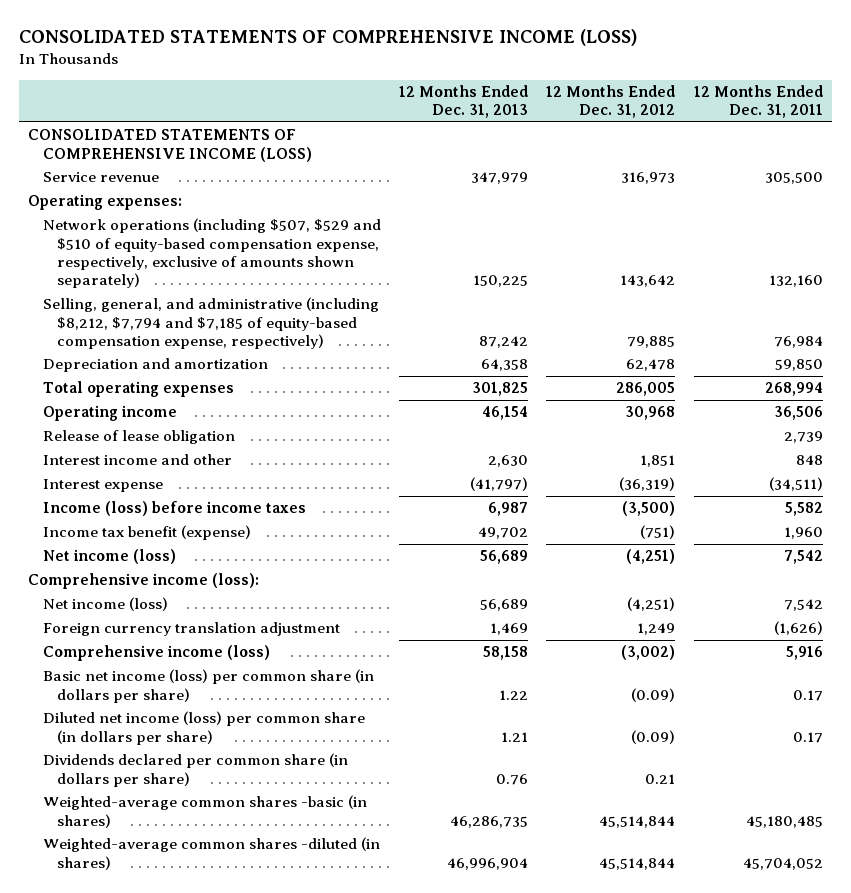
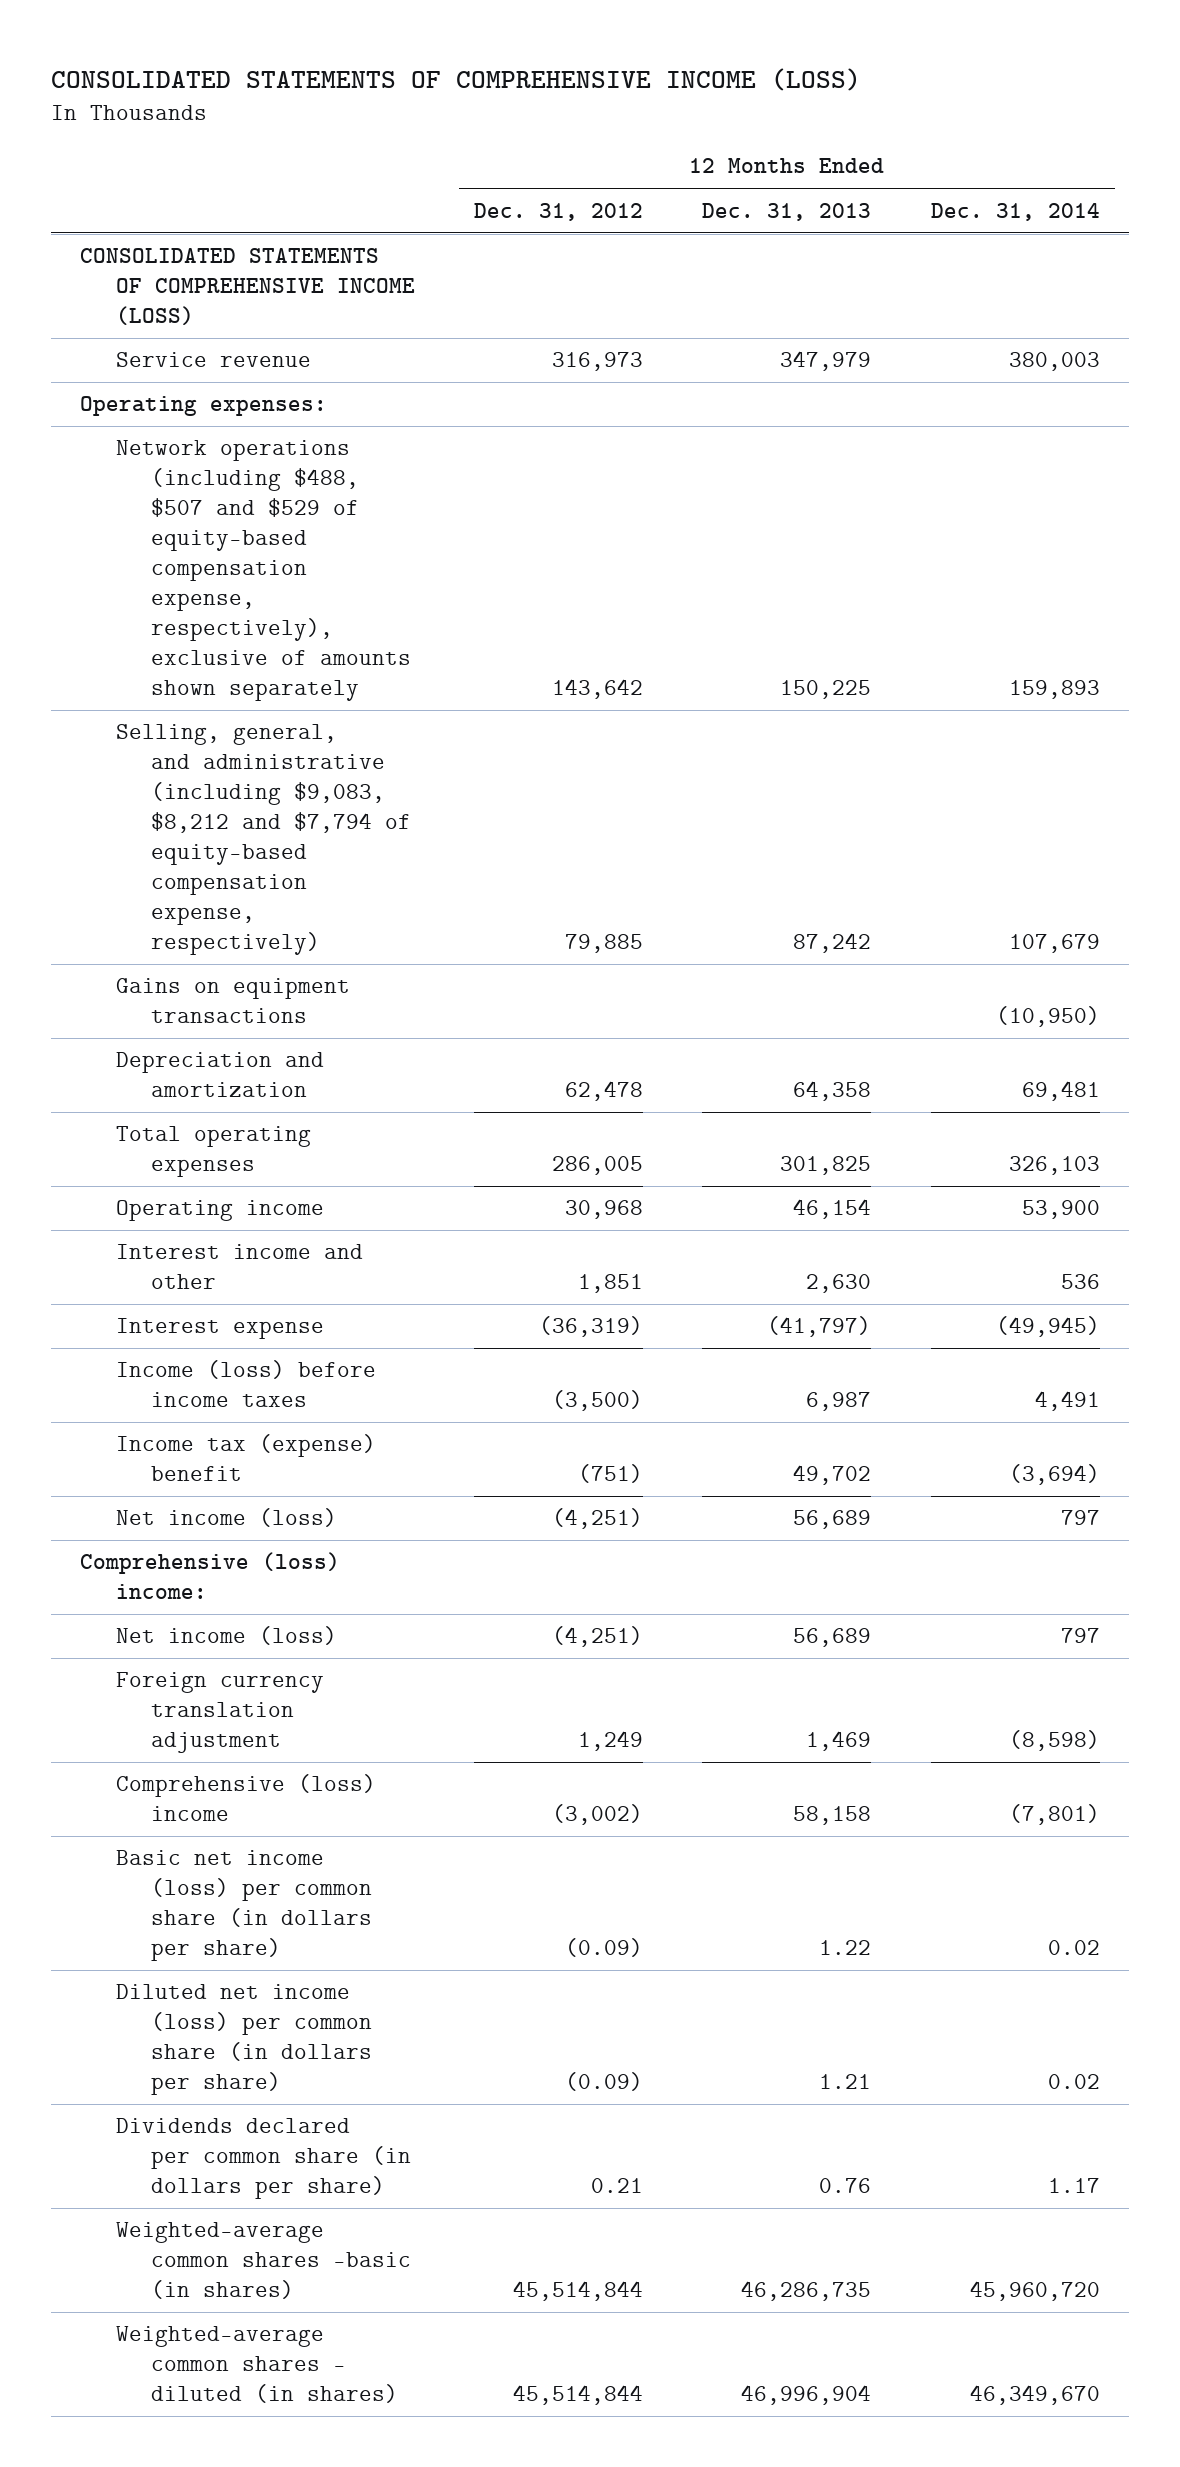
[693,85,823,119] 12 Months Ended Dec. 31, 2011 -> none
none -> [930,202,1100,221] Dec. 31, 2014
[42,218,381,289] Network operations (including $507, $529 and $510 of equity-based compensation expense, respectively, exclusive of amounts shown separately) -> [115,440,412,702] Network operations (including $488, $507 and $529 of equity-based compensation expense, respectively), exclusive of amounts shown separately
[42,297,379,349] Selling, general, and administrative (including $8,212, $7,794 and $7,185 of equity-based compensation expense, respectively) -> [115,724,412,956] Selling, general, and administrative (including $9,083, $8,212 and $7,794 of equity-based compensation expense, respectively)
none -> [115,978,350,1024] Gains on equipment transactions
[42,430,235,445] Release of lease obligation -> none
[42,525,251,541] Income tax benefit (expense) -> [115,1434,376,1482] Income tax (expense) benefit
[28,573,260,590] Comprehensive income (loss): -> [80,1552,341,1600] Comprehensive (loss) income:
[42,645,270,662] Comprehensive income (loss) -> [115,1774,376,1822] Comprehensive (loss) income
[42,837,380,870] Weighted-average common shares -diluted (in shares) -> [115,2326,399,2404] Weighted-average common shares - diluted (in shares)

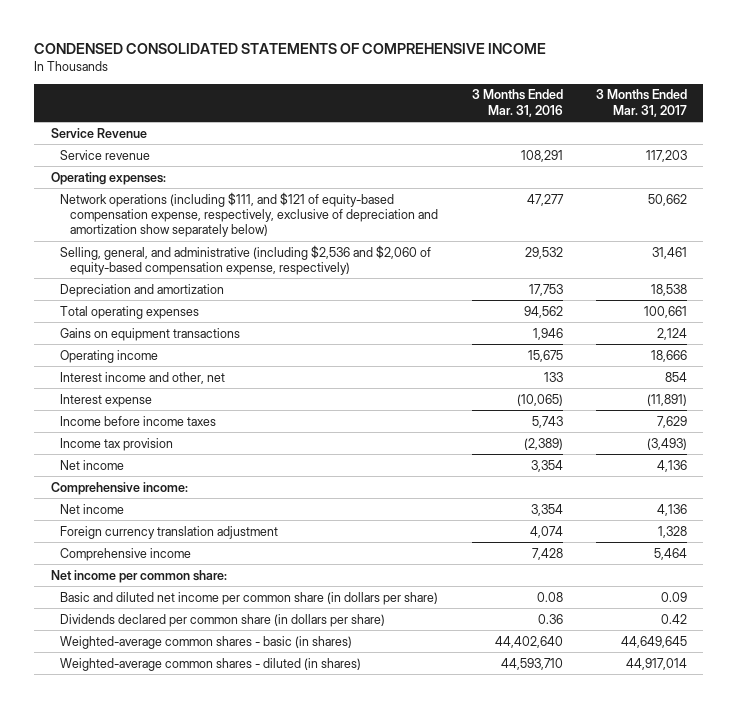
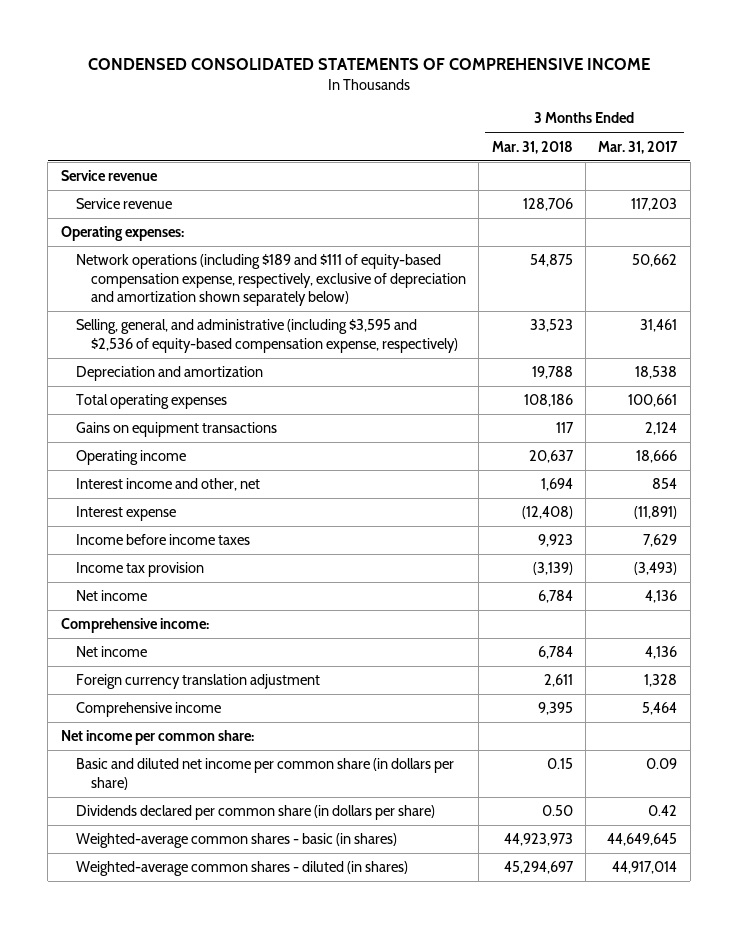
[471,89,563,117] 3 Months Ended Mar. 31, 2016 -> none
none -> [491,140,573,154] Mar. 31, 2018
[50,127,147,138] Service Revenue -> [60,170,158,182] Service revenue
[60,191,439,238] Network operations (including $111, and $121 of equity-based compensation expense, respectively, exclusive of depreciation and amortization show separately below) -> [75,254,466,306] Network operations (including $189 and $111 of equity-based compensation expense, respectively, exclusive of depreciation and amortization shown separately below)
[60,244,432,275] Selling, general, and administrative (including $2,536 and $2,060 of equity-based compensation expense, respectively) -> [75,319,458,353] Selling, general, and administrative (including $3,595 and $2,536 of equity-based compensation expense, respectively)

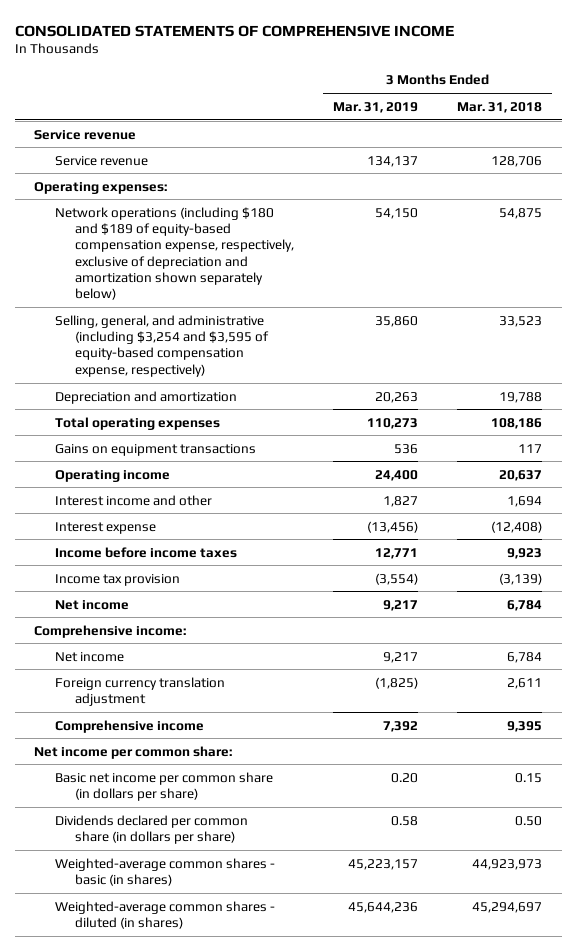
[88,58,651,71] CONDENSED CONSOLIDATED STATEMENTS OF COMPREHENSIVE INCOME -> [14,24,454,37] CONSOLIDATED STATEMENTS OF COMPREHENSIVE INCOME
[598,140,679,154] Mar. 31, 2017 -> none
none -> [333,101,419,113] Mar. 31, 2019
[75,254,466,306] Network operations (including $189 and $111 of equity-based compensation expense, respectively, exclusive of depreciation and amortization shown separately below) -> [54,206,294,301] Network operations (including $180 and $189 of equity-based compensation expense, respectively, exclusive of depreciation and amortization shown separately below)
[75,319,458,353] Selling, general, and administrative (including $3,595 and $2,536 of equity-based compensation expense, respectively) -> [54,314,269,377] Selling, general, and administrative (including $3,254 and $3,595 of equity-based compensation expense, respectively)
[75,478,260,492] Interest income and other, net -> [54,494,212,506] Interest income and other
[75,758,454,790] Basic and diluted net income per common share (in dollars per share) -> [54,771,273,801] Basic net income per common share (in dollars per share)

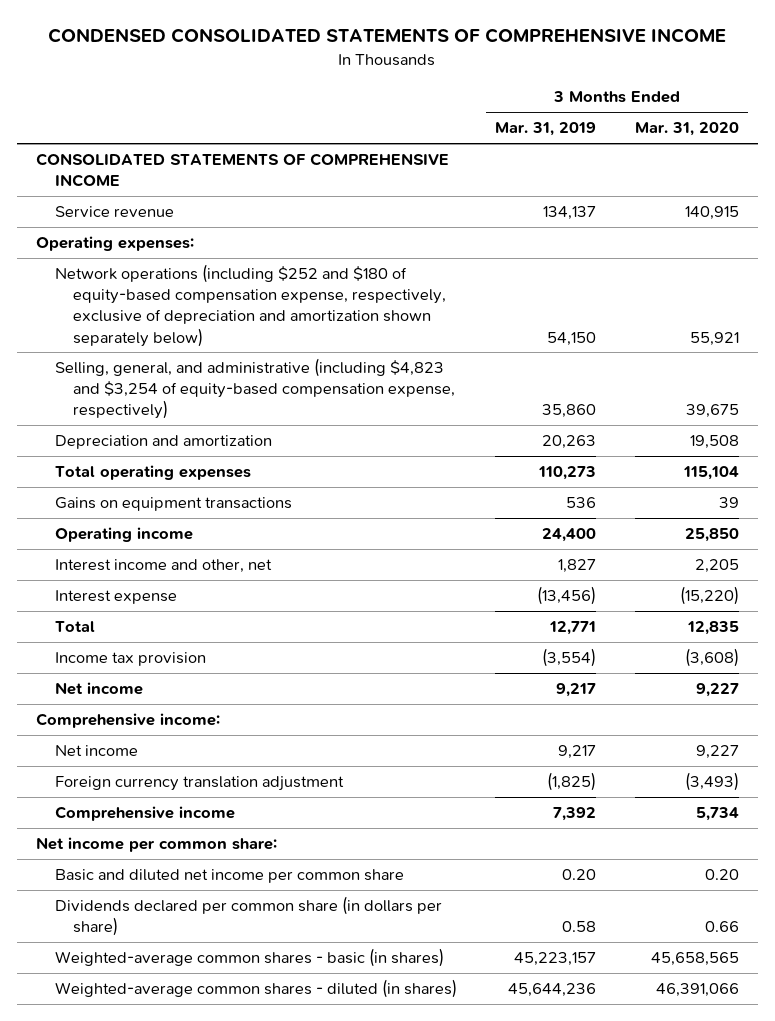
[14,24,454,37] CONSOLIDATED STATEMENTS OF COMPREHENSIVE INCOME -> [48,28,727,44] CONDENSED CONSOLIDATED STATEMENTS OF COMPREHENSIVE INCOME
[457,101,543,113] Mar. 31, 2018 -> none
none -> [634,122,739,137] Mar. 31, 2020
[34,129,137,140] Service revenue -> none
none -> [36,153,450,188] CONSOLIDATED STATEMENTS OF COMPREHENSIVE INCOME
[54,206,294,301] Network operations (including $180 and $189 of equity-based compensation expense, respectively, exclusive of depreciation and amortization shown separately below) -> [54,264,447,347] Network operations (including $252 and $180 of equity-based compensation expense, respectively, exclusive of depreciation and amortization shown separately below)
[54,314,269,377] Selling, general, and administrative (including $3,254 and $3,595 of equity-based compensation expense, respectively) -> [54,358,456,420] Selling, general, and administrative (including $4,823 and $3,254 of equity-based compensation expense, respectively)
[54,494,212,506] Interest income and other -> [54,559,272,574] Interest income and other, net
[54,546,237,558] Income before income taxes -> [54,621,95,633] Total
[54,771,273,801] Basic net income per common share (in dollars per share) -> [54,869,404,884] Basic and diluted net income per common share

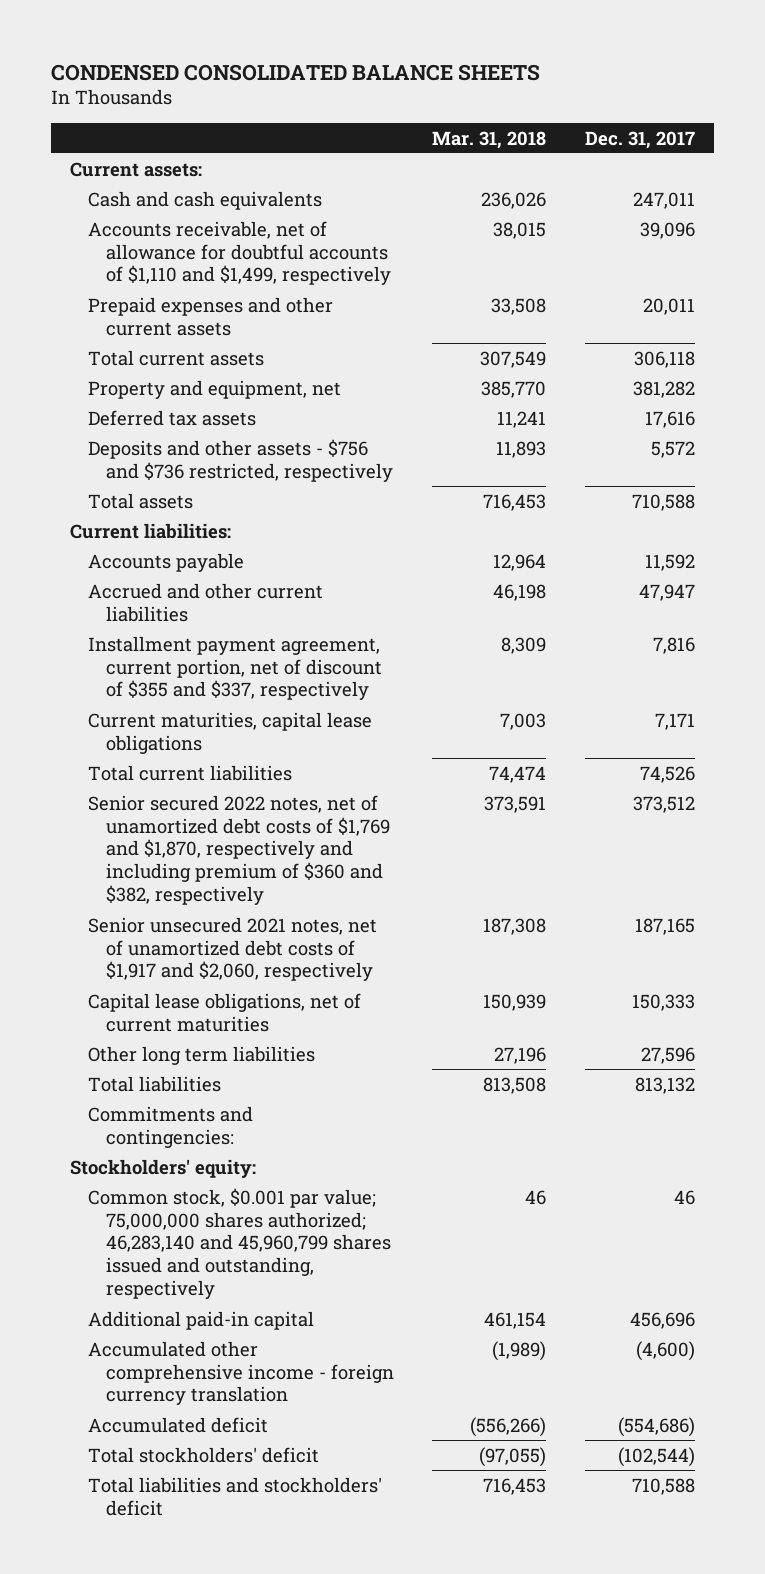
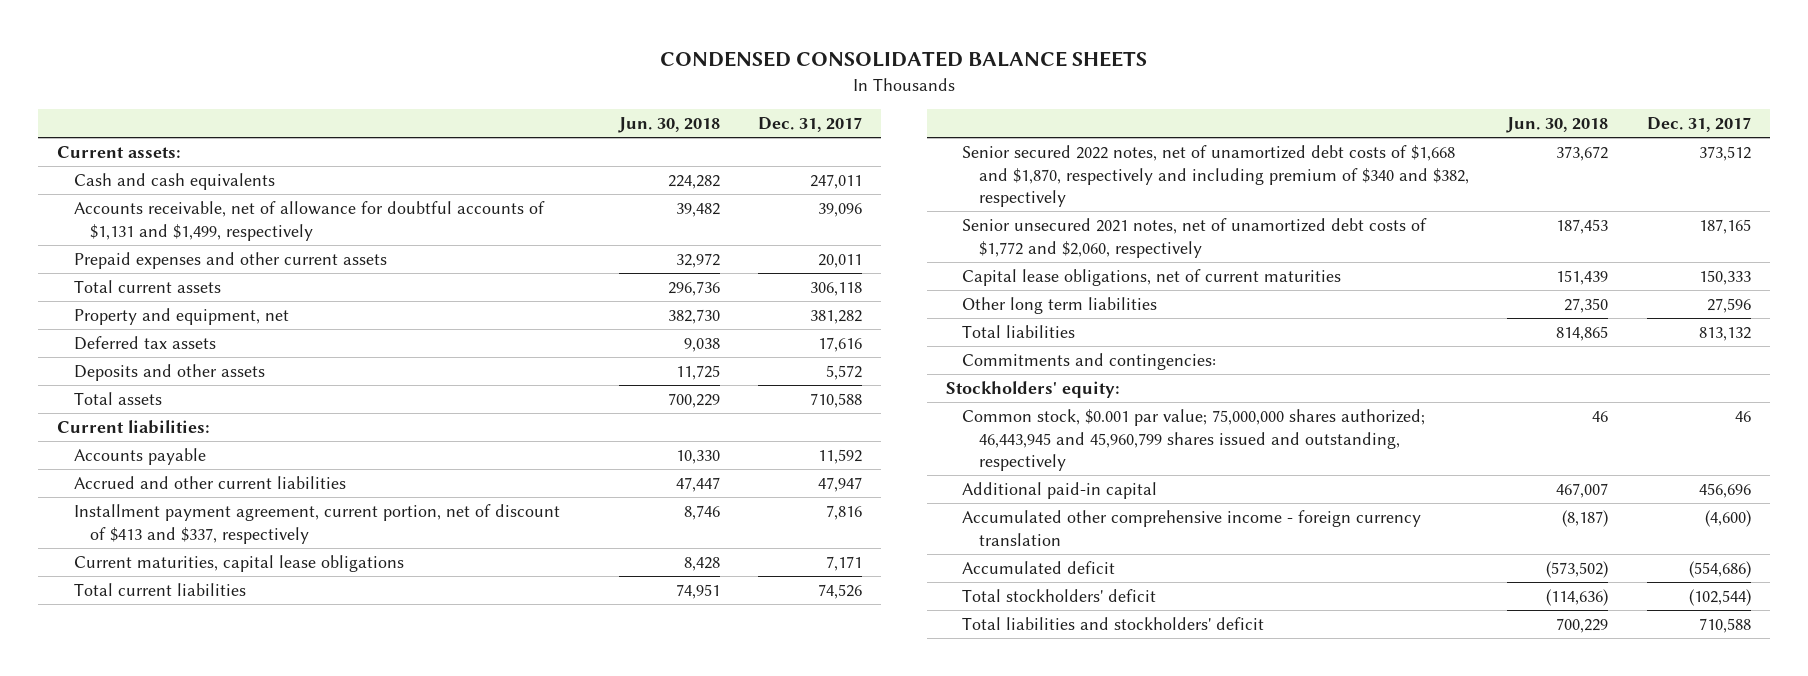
[432,130,547,149] Mar. 31, 2018 -> none
none -> [617,117,720,134] Jun. 30, 2018
[87,220,391,286] Accounts receivable, net of allowance for doubtful accounts of $1,110 and $1,499, respectively -> [73,201,545,241] Accounts receivable, net of allowance for doubtful accounts of $1,131 and $1,499, respectively
[87,438,393,482] Deposits and other assets - $756 and $736 restricted, respectively -> [73,364,265,382] Deposits and other assets
[87,635,382,701] Installment payment agreement, current portion, net of discount of $355 and $337, respectively -> [73,504,560,544] Installment payment agreement, current portion, net of discount of $413 and $337, respectively
[87,794,390,906] Senior secured 2022 notes, net of unamortized debt costs of $1,769 and $1,870, respectively and including premium of $360 and $382, respectively -> [962,145,1469,208] Senior secured 2022 notes, net of unamortized debt costs of $1,668 and $1,870, respectively and including premium of $340 and $382, respectively
[87,916,377,982] Senior unsecured 2021 notes, net of unamortized debt costs of $1,917 and $2,060, respectively -> [962,218,1428,258] Senior unsecured 2021 notes, net of unamortized debt costs of $1,772 and $2,060, respectively
[87,1187,391,1300] Common stock, $0.001 par value; 75,000,000 shares authorized; 46,283,140 and 45,960,799 shares issued and outstanding, respectively -> [962,409,1426,472] Common stock, $0.001 par value; 75,000,000 shares authorized; 46,443,945 and 45,960,799 shares issued and outstanding, respectively

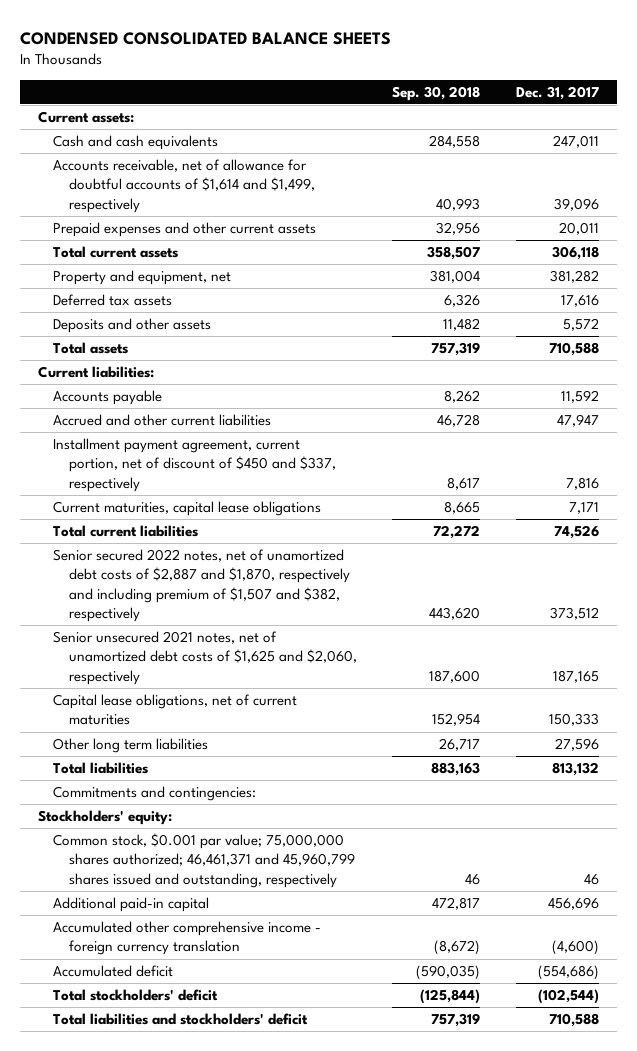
[617,117,720,134] Jun. 30, 2018 -> none
none -> [392,85,481,101] Sep. 30, 2018
[73,201,545,241] Accounts receivable, net of allowance for doubtful accounts of $1,131 and $1,499, respectively -> [53,159,315,213] Accounts receivable, net of allowance for doubtful accounts of $1,614 and $1,499, respectively
[73,504,560,544] Installment payment agreement, current portion, net of discount of $413 and $337, respectively -> [53,438,336,492] Installment payment agreement, current portion, net of discount of $450 and $337, respectively
[962,145,1469,208] Senior secured 2022 notes, net of unamortized debt costs of $1,668 and $1,870, respectively and including premium of $340 and $382, respectively -> [53,549,350,623] Senior secured 2022 notes, net of unamortized debt costs of $2,887 and $1,870, respectively and including premium of $1,507 and $382, respectively
[962,218,1428,258] Senior unsecured 2021 notes, net of unamortized debt costs of $1,772 and $2,060, respectively -> [53,631,357,685] Senior unsecured 2021 notes, net of unamortized debt costs of $1,625 and $2,060, respectively
[962,409,1426,472] Common stock, $0.001 par value; 75,000,000 shares authorized; 46,443,945 and 45,960,799 shares issued and outstanding, respectively -> [53,833,355,888] Common stock, $0.001 par value; 75,000,000 shares authorized; 46,461,371 and 45,960,799 shares issued and outstanding, respectively

